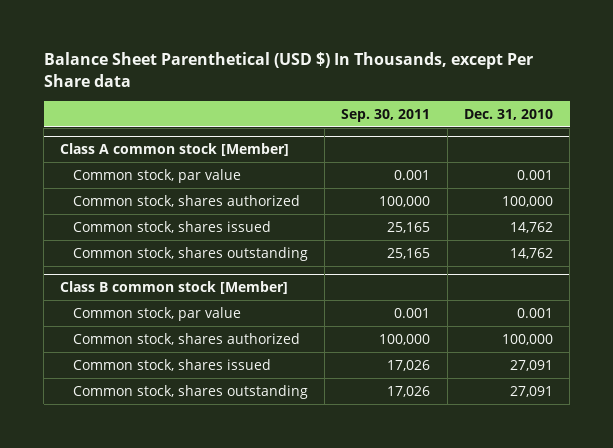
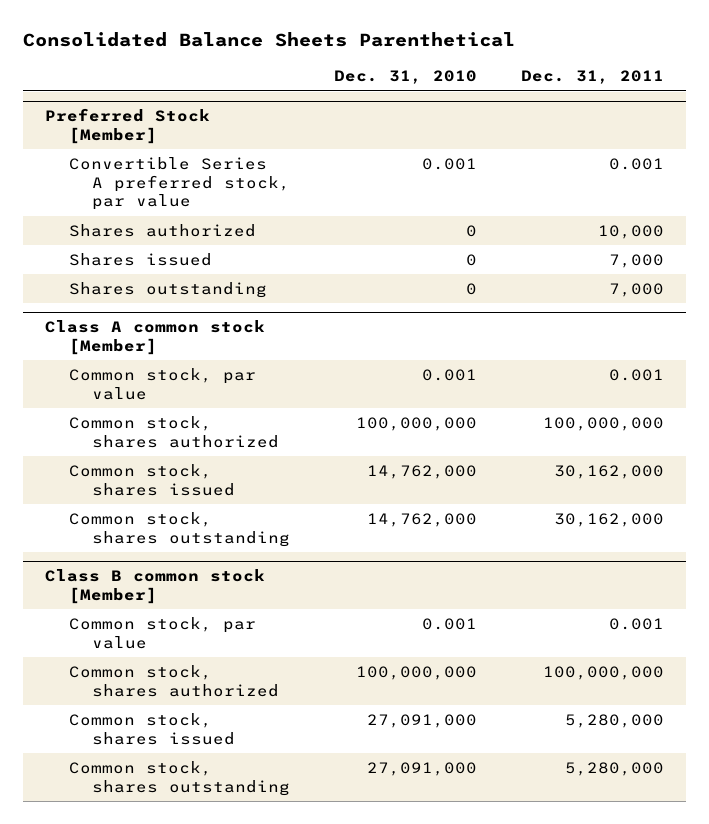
[43,52,533,87] Balance Sheet Parenthetical (USD $) In Thousands, except Per Share data -> [23,32,516,48] Consolidated Balance Sheets Parenthetical
[341,108,431,122] Sep. 30, 2011 -> none
none -> [521,70,665,85] Dec. 31, 2011
none -> [45,108,211,144] Preferred Stock [Member]
none -> [68,156,291,211] Convertible Series A preferred stock, par value
none -> [68,223,256,237] Shares authorized
none -> [68,252,212,266] Shares issued
none -> [68,281,267,298] Shares outstanding
[502,196,554,208] 100,000 -> [356,416,478,431] 100,000,000
[510,222,554,234] 14,762 -> [367,464,478,479] 14,762,000
[510,248,554,260] 14,762 -> [367,512,478,527] 14,762,000
[502,334,554,346] 100,000 -> [356,665,478,680] 100,000,000
[510,360,554,372] 27,091 -> [367,713,478,728] 27,091,000
[510,386,554,398] 27,091 -> [367,761,478,776] 27,091,000

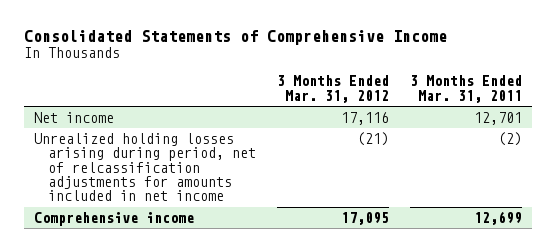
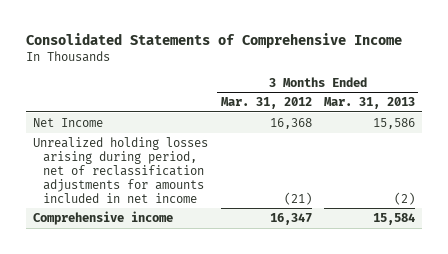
[409,75,522,103] 3 Months Ended Mar. 31, 2011 -> none
none -> [324,97,416,110] Mar. 31, 2013
[34,112,115,124] Net income -> [32,117,103,127] Net Income
[340,112,389,126] 17,116 -> [269,117,312,129] 16,368
[34,133,257,202] Unrealized holding losses arising during period, net of relcassification adjustments for amounts included in net income -> [32,136,208,203] Unrealized holding losses arising during period, net of reclassification adjustments for amounts included in net income
[340,212,389,226] 17,095 -> [269,212,312,225] 16,347

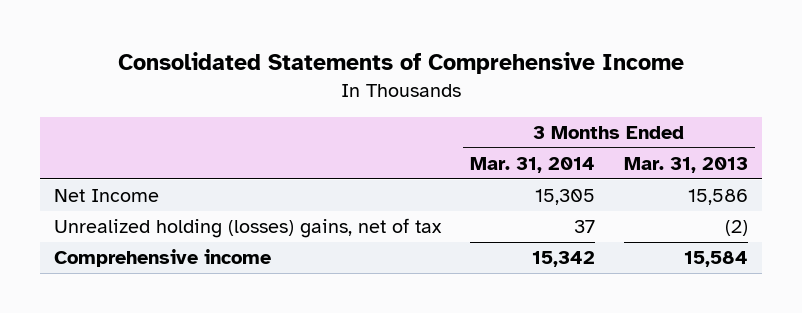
[220,97,312,110] Mar. 31, 2012 -> none
none -> [469,156,595,173] Mar. 31, 2014
[32,136,208,203] Unrealized holding losses arising during period, net of reclassification adjustments for amounts included in net income -> [54,218,443,239] Unrealized holding (losses) gains, net of tax

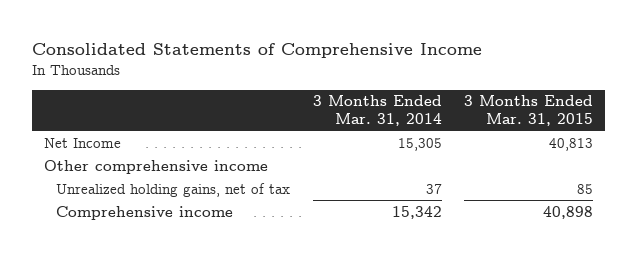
[623,156,748,173] Mar. 31, 2013 -> none
none -> [464,95,594,126] 3 Months Ended Mar. 31, 2015
none -> [43,159,268,174] Other comprehensive income
[54,218,443,239] Unrealized holding (losses) gains, net of tax -> [56,182,291,197] Unrealized holding gains, net of tax

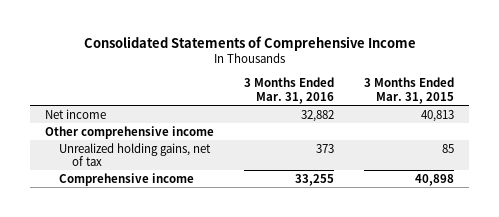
[312,95,442,126] 3 Months Ended Mar. 31, 2014 -> none
none -> [244,77,335,105] 3 Months Ended Mar. 31, 2016
[43,137,121,148] Net Income -> [44,108,106,119] Net income

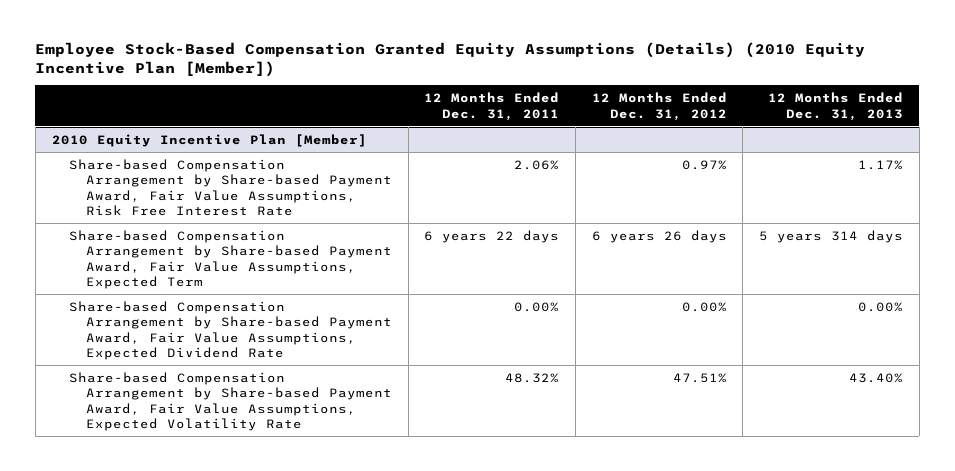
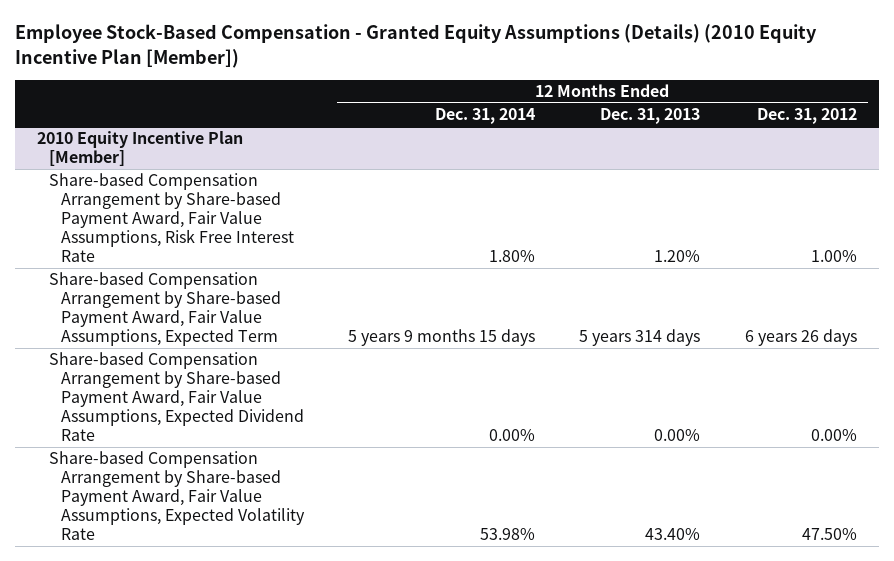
[35,42,866,78] Employee Stock-Based Compensation Granted Equity Assumptions (Details) (2010 Equity Incentive Plan [Member]) -> [14,24,817,68] Employee Stock-Based Compensation - Granted Equity Assumptions (Details) (2010 Equity Incentive Plan [Member])
[424,92,560,121] 12 Months Ended Dec. 31, 2011 -> none
none -> [435,108,536,125] Dec. 31, 2014
[681,159,727,170] 0.97% -> [810,249,857,262] 1.00%
[858,159,904,170] 1.17% -> [654,249,701,262] 1.20%
[672,372,727,383] 47.51% -> [801,527,857,540] 47.50%

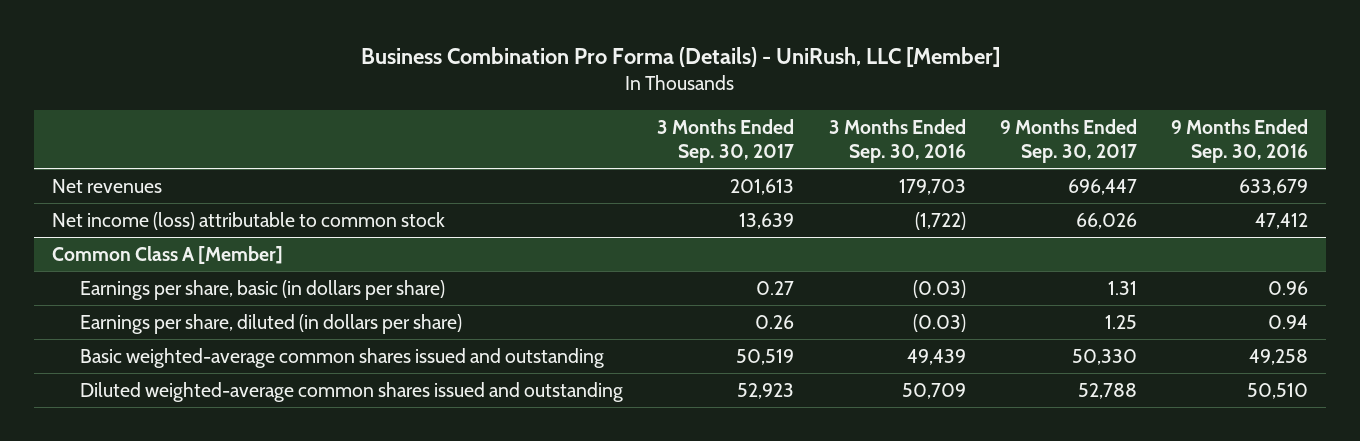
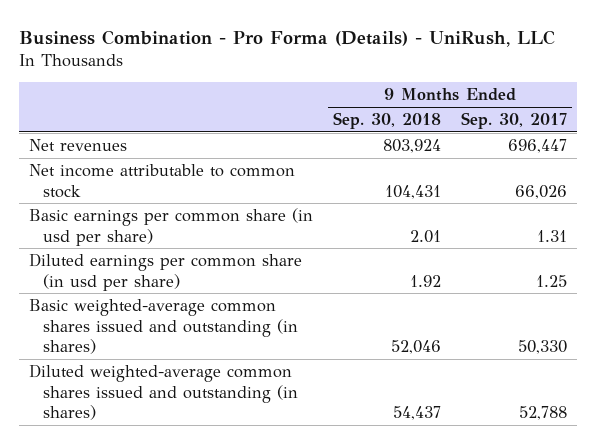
[360,47,1000,68] Business Combination Pro Forma (Details) - UniRush, LLC [Member] -> [18,30,555,48] Business Combination - Pro Forma (Details) - UniRush, LLC
[657,118,795,164] 3 Months Ended Sep. 30, 2017 -> none
[828,118,966,164] 3 Months Ended Sep. 30, 2016 -> none
[1171,118,1309,164] 9 Months Ended Sep. 30, 2016 -> none
none -> [332,112,441,130] Sep. 30, 2018
[51,245,283,264] Common Class A [Member] -> none
[51,211,445,230] Net income (loss) attributable to common stock -> [28,164,295,198] Net income attributable to common stock
[79,279,445,300] Earnings per share, basic (in dollars per share) -> [28,208,313,246] Basic earnings per common share (in usd per share)
[79,313,462,334] Earnings per share, diluted (in dollars per share) -> [28,253,302,291] Diluted earnings per common share (in usd per share)
[79,347,604,368] Basic weighted-average common shares issued and outstanding -> [28,299,298,355] Basic weighted-average common shares issued and outstanding (in shares)
[79,381,623,402] Diluted weighted-average common shares issued and outstanding -> [28,364,298,421] Diluted weighted-average common shares issued and outstanding (in shares)

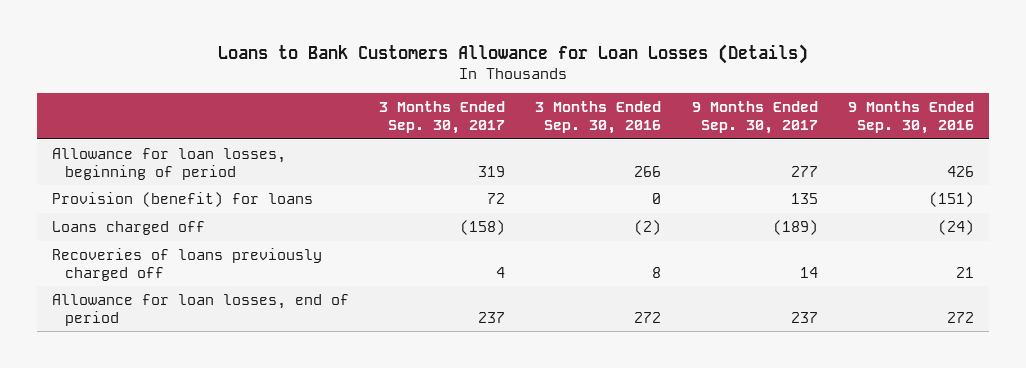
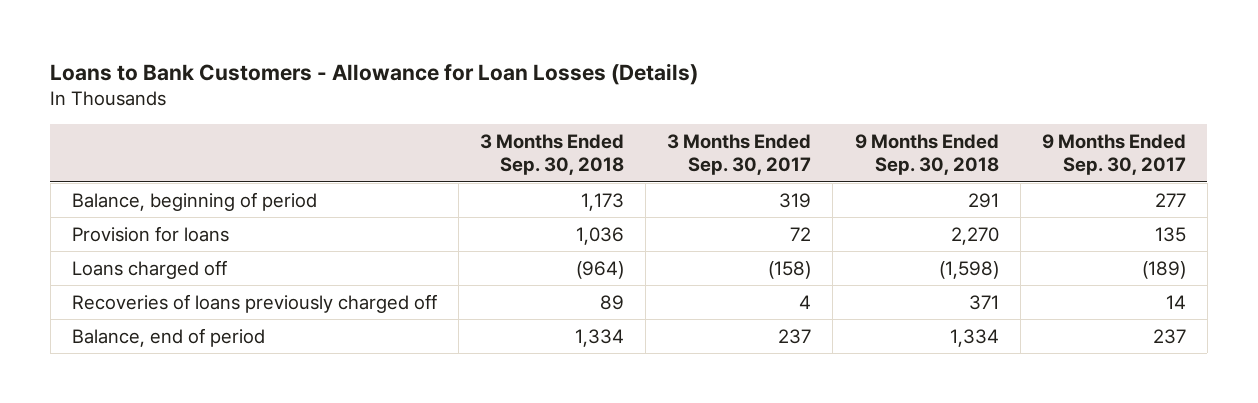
[217,44,808,65] Loans to Bank Customers Allowance for Loan Losses (Details) -> [50,62,699,85] Loans to Bank Customers - Allowance for Loan Losses (Details)
[535,101,662,135] 3 Months Ended Sep. 30, 2016 -> none
[847,101,974,135] 9 Months Ended Sep. 30, 2016 -> none
none -> [480,134,625,175] 3 Months Ended Sep. 30, 2018
none -> [854,134,999,175] 9 Months Ended Sep. 30, 2018
[51,147,286,180] Allowance for loan losses, beginning of period -> [72,191,318,211] Balance, beginning of period
[51,191,313,207] Provision (benefit) for loans -> [72,225,230,242] Provision for loans
[51,293,349,326] Allowance for loan losses, end of period -> [72,327,266,347] Balance, end of period

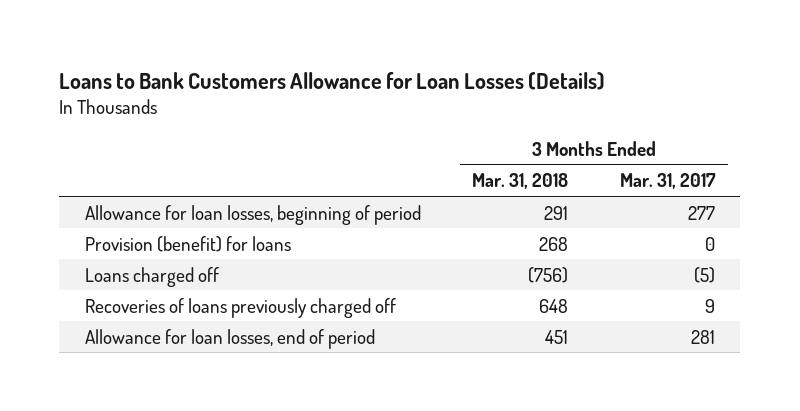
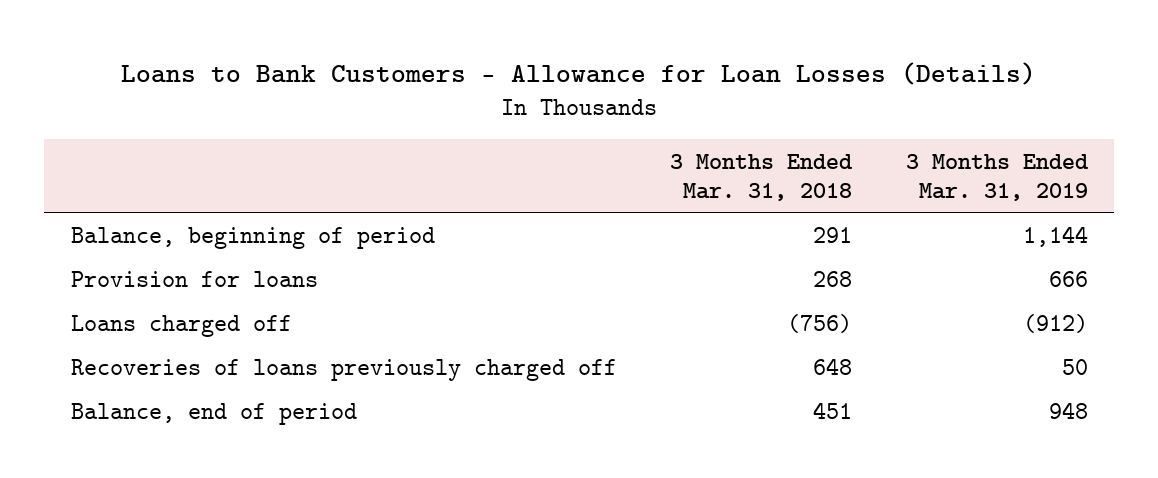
[59,71,606,90] Loans to Bank Customers Allowance for Loan Losses (Details) -> [121,61,1037,85] Loans to Bank Customers - Allowance for Loan Losses (Details)
[619,173,716,190] Mar. 31, 2017 -> none
none -> [905,153,1089,202] 3 Months Ended Mar. 31, 2019
[84,204,421,225] Allowance for loan losses, beginning of period -> [70,227,435,250] Balance, beginning of period
[84,235,291,252] Provision (benefit) for loans -> [70,271,318,288] Provision for loans
[84,328,375,349] Allowance for loan losses, end of period -> [70,403,357,426] Balance, end of period

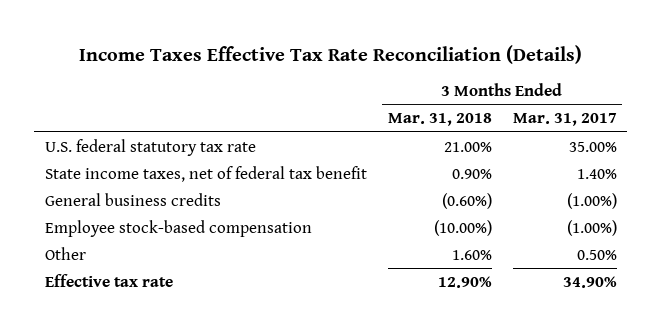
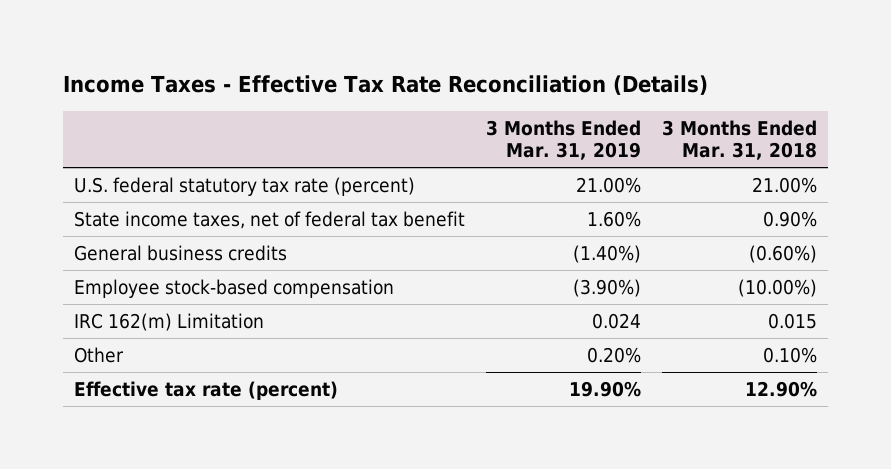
[78,44,582,64] Income Taxes Effective Tax Rate Reconciliation (Details) -> [63,75,709,96] Income Taxes - Effective Tax Rate Reconciliation (Details)
[512,113,617,127] Mar. 31, 2017 -> none
none -> [486,119,642,161] 3 Months Ended Mar. 31, 2019
[44,138,256,156] U.S. federal statutory tax rate -> [73,176,415,196] U.S. federal statutory tax rate (percent)
none -> [73,312,264,331] IRC 162(m) Limitation
[451,249,492,260] 1.60% -> [763,346,818,363] 0.10%
[44,273,173,287] Effective tax rate -> [73,380,338,400] Effective tax rate (percent)

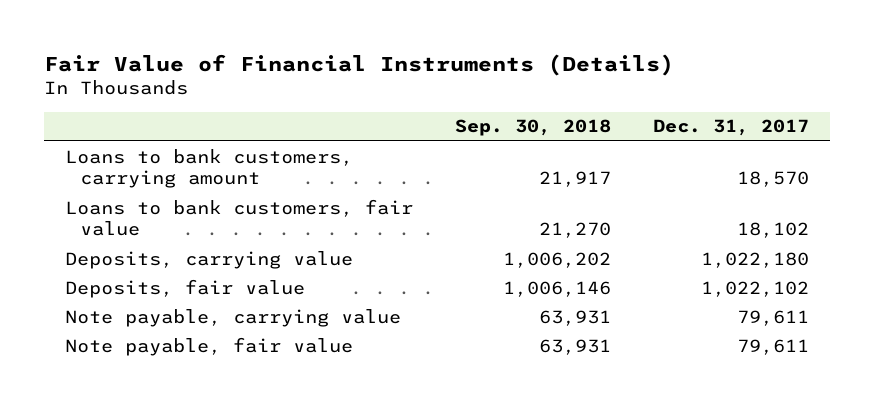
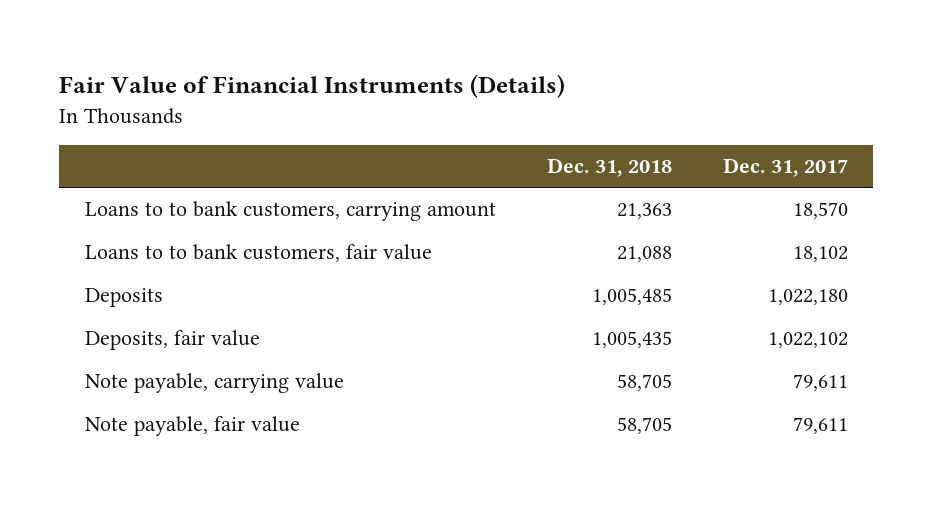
[454,119,611,137] Sep. 30, 2018 -> none
none -> [546,157,672,177] Dec. 31, 2018
[65,148,354,189] Loans to bank customers, carrying amount -> [84,201,496,222] Loans to to bank customers, carrying amount
[65,198,414,237] Loans to bank customers, fair value -> [84,244,432,263] Loans to to bank customers, fair value
[65,250,354,269] Deposits, carrying value -> [84,288,163,308] Deposits

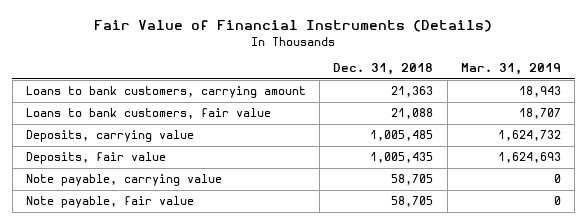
[722,157,848,177] Dec. 31, 2017 -> none
none -> [460,63,561,76] Mar. 31, 2019
[84,201,496,222] Loans to to bank customers, carrying amount -> [26,86,307,99] Loans to bank customers, carrying amount
[84,244,432,263] Loans to to bank customers, fair value -> [26,108,272,120] Loans to bank customers, fair value
[84,288,163,308] Deposits -> [26,130,195,143] Deposits, carrying value

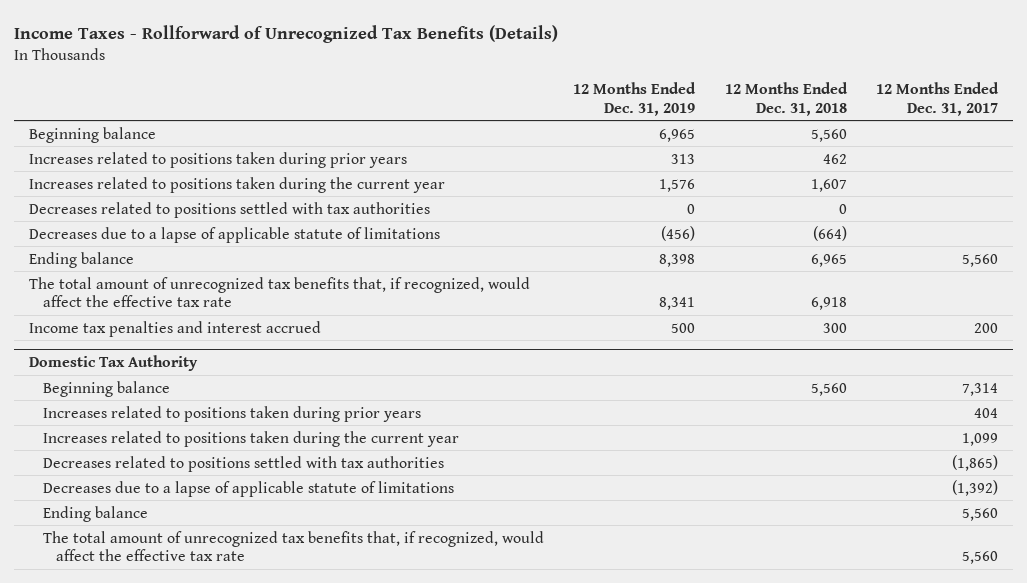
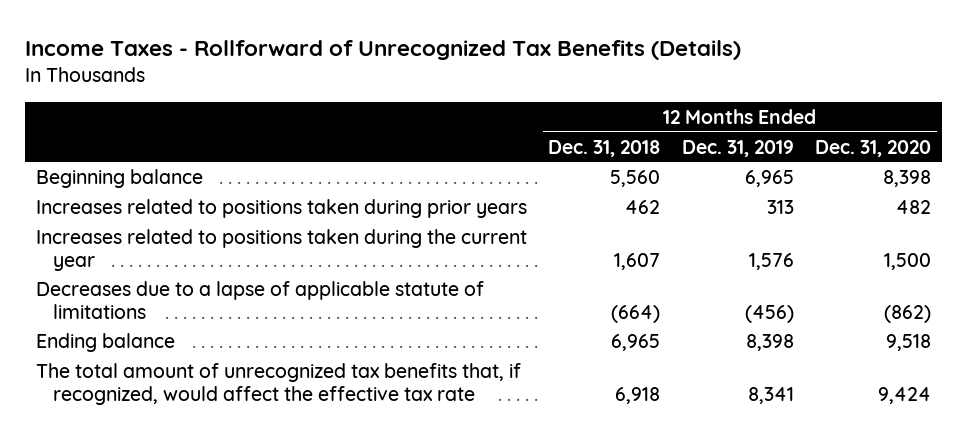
[876,81,1000,116] 12 Months Ended Dec. 31, 2017 -> none
none -> [815,139,932,157] Dec. 31, 2020
[28,201,430,218] Decreases related to positions settled with tax authorities -> none
[28,320,321,337] Income tax penalties and interest accrued -> none
[28,354,198,371] Domestic Tax Authority -> none
[42,380,170,397] Beginning balance -> none
[42,405,421,422] Increases related to positions taken during prior years -> none
[42,430,459,447] Increases related to positions taken during the current year -> none
[42,455,444,472] Decreases related to positions settled with tax authorities -> none
[42,480,454,497] Decreases due to a lapse of applicable statute of limitations -> none
[42,505,148,522] Ending balance -> none
[42,530,544,562] The total amount of unrecognized tax benefits that, if recognized, would affect the effective tax rate -> none

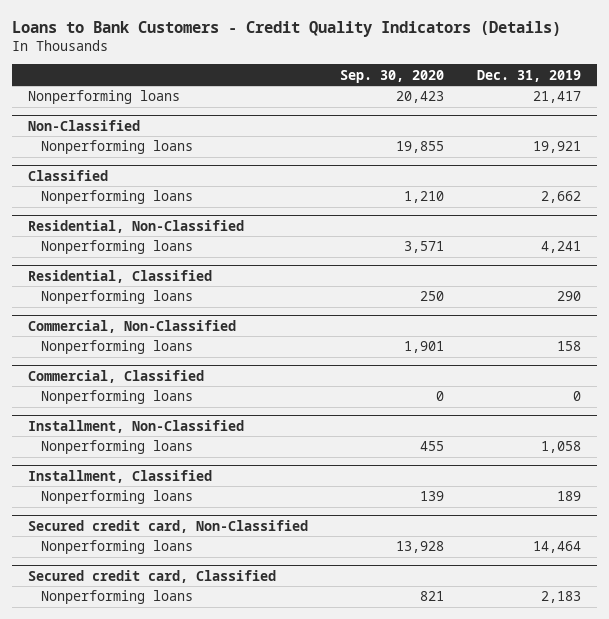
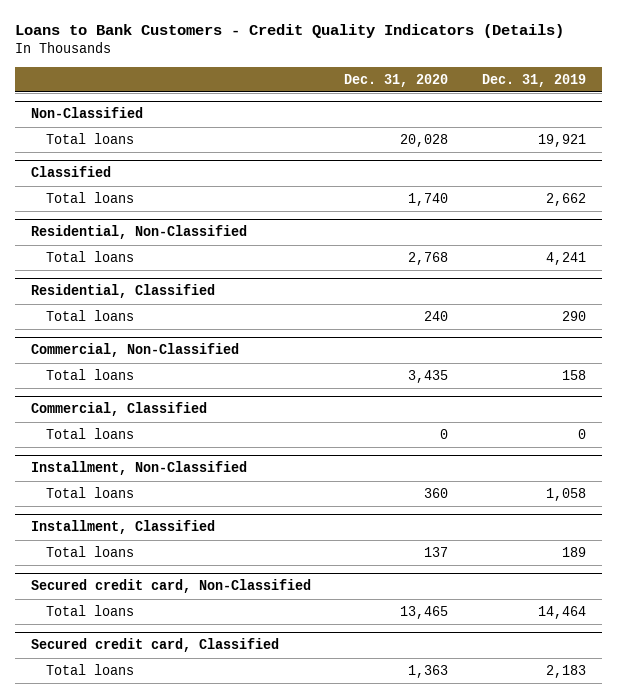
[340,69,445,83] Sep. 30, 2020 -> none
none -> [344,73,449,87] Dec. 31, 2020
[28,90,181,105] Nonperforming loans -> none
[41,140,194,155] Nonperforming loans -> [46,132,135,144] Total loans
[41,190,194,205] Nonperforming loans -> [46,191,135,203] Total loans
[41,240,194,255] Nonperforming loans -> [46,250,135,262] Total loans
[41,290,194,305] Nonperforming loans -> [46,309,135,321] Total loans
[41,340,194,355] Nonperforming loans -> [46,368,135,380] Total loans
[41,390,194,405] Nonperforming loans -> [46,427,135,439] Total loans
[41,440,194,455] Nonperforming loans -> [46,486,135,498] Total loans
[41,490,194,505] Nonperforming loans -> [46,545,135,557] Total loans
[41,540,194,555] Nonperforming loans -> [46,604,135,616] Total loans
[41,590,194,605] Nonperforming loans -> [46,663,135,675] Total loans

